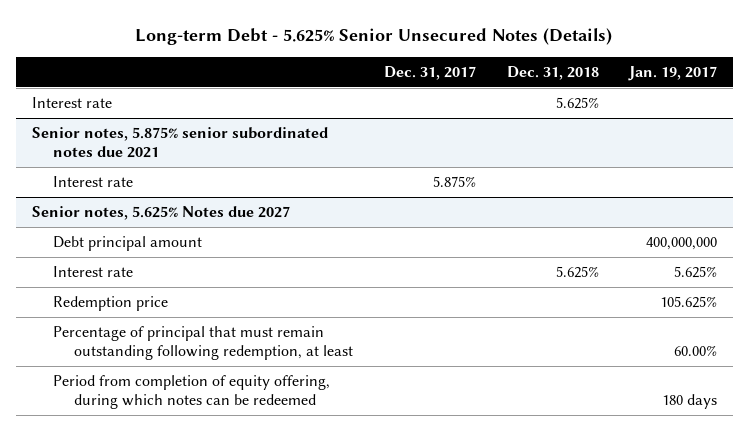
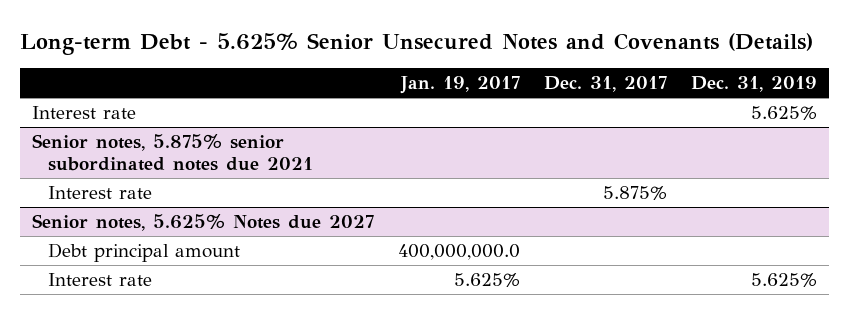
[135,27,613,45] Long-term Debt - 5.625% Senior Unsecured Notes (Details) -> [19,33,813,56] Long-term Debt - 5.625% Senior Unsecured Notes and Covenants (Details)
[506,65,599,80] Dec. 31, 2018 -> none
none -> [690,76,817,93] Dec. 31, 2019
[646,237,718,251] 400,000,000 -> [397,244,520,261] 400,000,000.0
[52,296,168,312] Redemption price -> none
[52,326,353,360] Percentage of principal that must remain outstanding following redemption, at least -> none
[52,375,330,409] Period from completion of equity offering, during which notes can be redeemed -> none

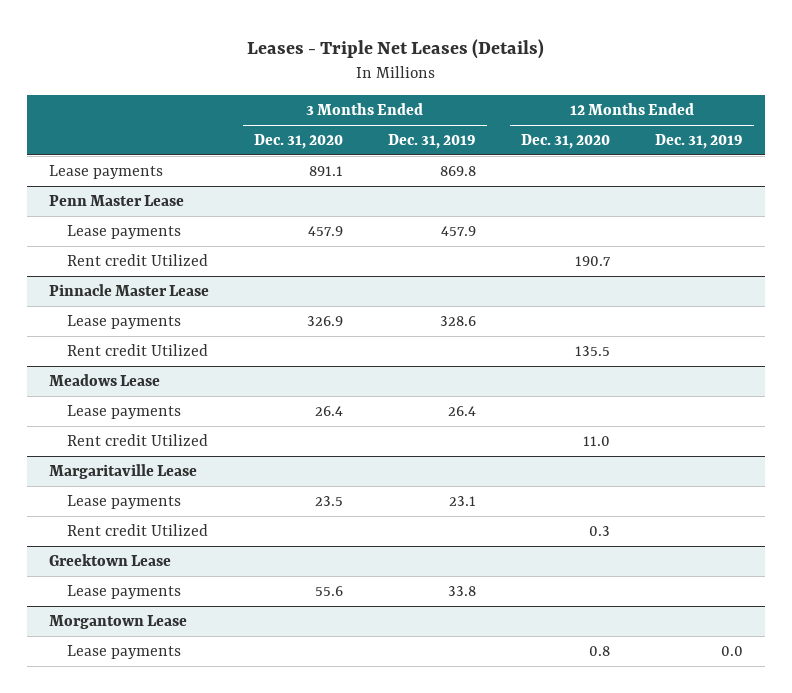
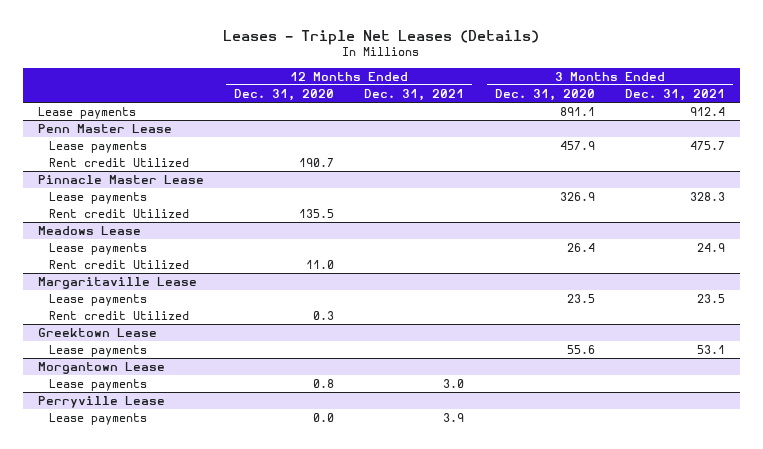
[387,133,476,149] Dec. 31, 2019 -> none
[654,133,743,149] Dec. 31, 2019 -> none
none -> [364,88,465,101] Dec. 31, 2021
none -> [625,88,726,101] Dec. 31, 2021
none -> [37,396,165,409] Perryville Lease
none -> [49,413,148,426] Lease payments

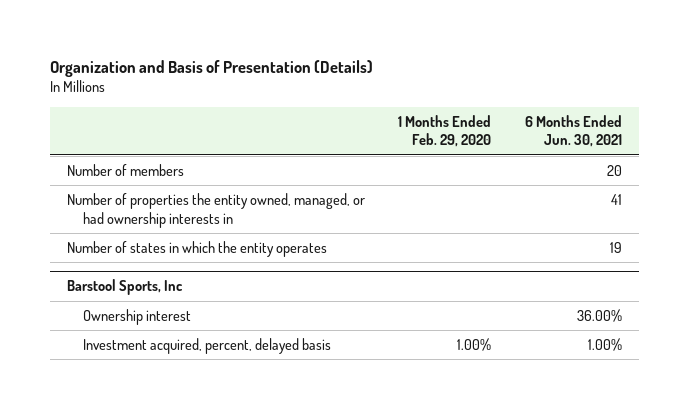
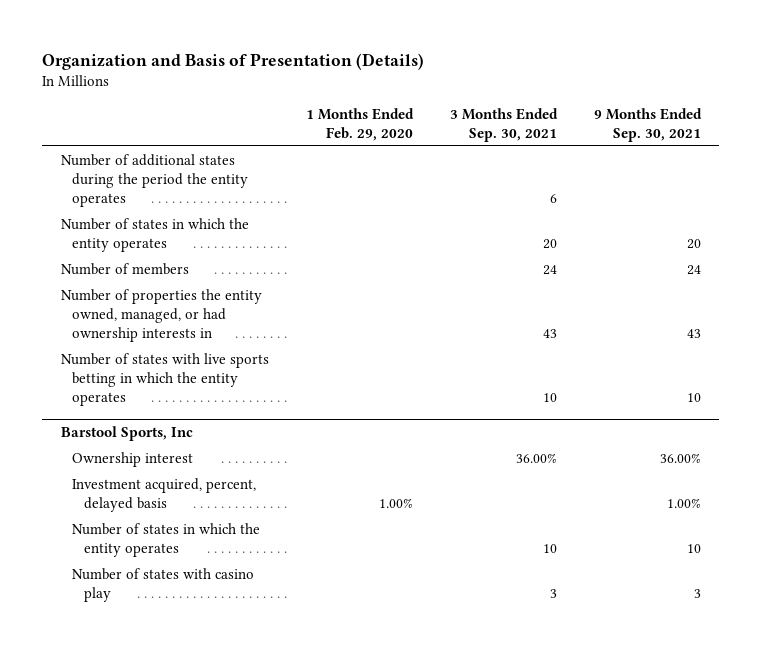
[524,114,622,148] 6 Months Ended Jun. 30, 2021 -> none
none -> [449,107,558,142] 3 Months Ended Sep. 30, 2021
none -> [593,107,702,142] 9 Months Ended Sep. 30, 2021
none -> [60,153,249,207] Number of additional states during the period the entity operates
[67,240,328,257] Number of states in which the entity operates -> [60,217,249,252] Number of states in which the entity operates
none -> [60,352,269,406] Number of states with live sports betting in which the entity operates
none -> [72,522,261,557] Number of states in which the entity operates
none -> [72,567,255,602] Number of states with casino play

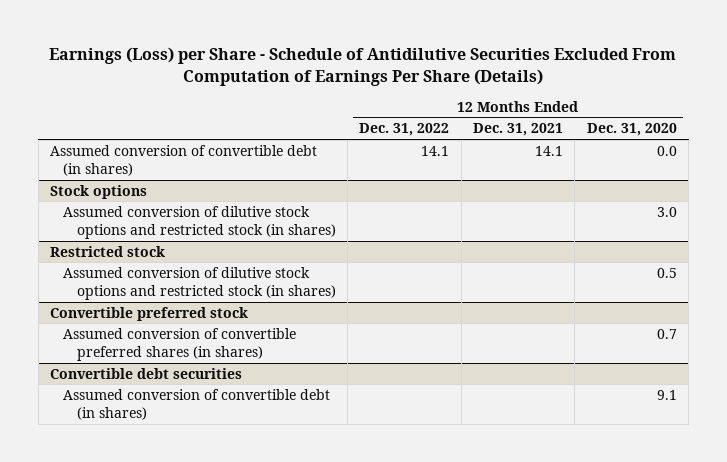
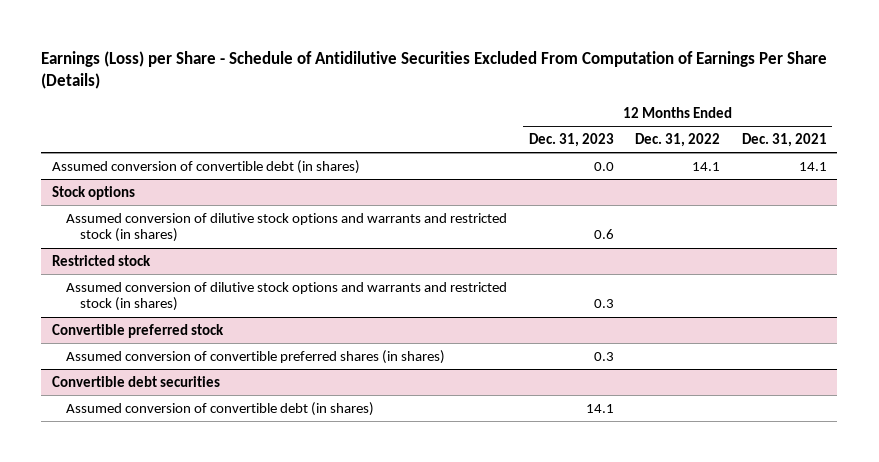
[586,123,677,137] Dec. 31, 2020 -> none
none -> [528,132,614,147] Dec. 31, 2023
[63,205,336,239] Assumed conversion of dilutive stock options and restricted stock (in shares) -> [66,212,508,243] Assumed conversion of dilutive stock options and warrants and restricted stock (in shares)
[63,266,336,300] Assumed conversion of dilutive stock options and restricted stock (in shares) -> [66,281,508,312] Assumed conversion of dilutive stock options and warrants and restricted stock (in shares)

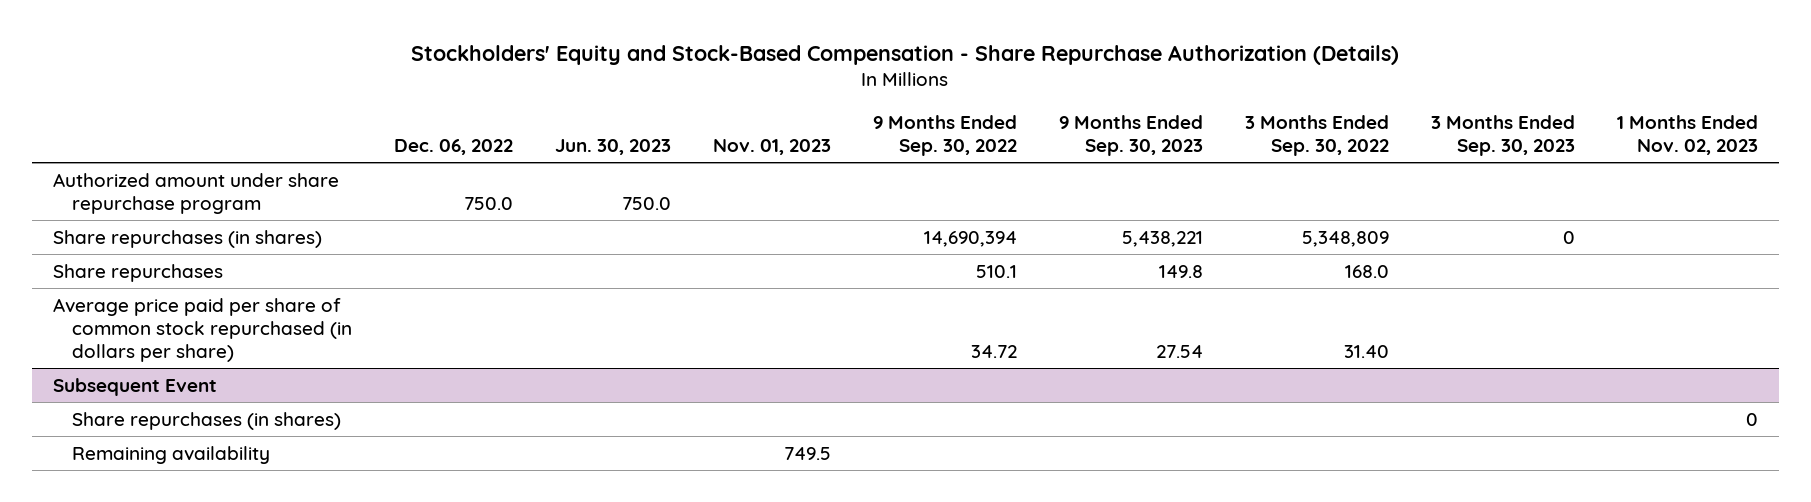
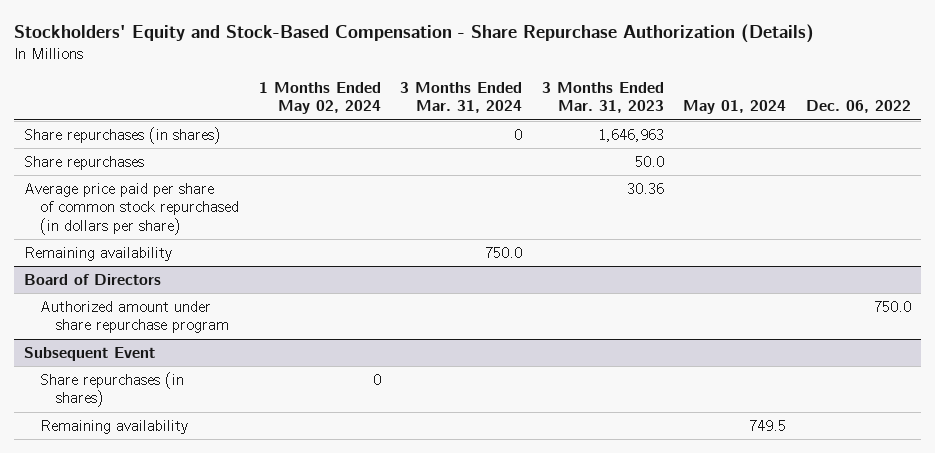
[555,139,672,156] Jun. 30, 2023 -> none
[713,139,832,156] Nov. 01, 2023 -> none
[873,114,1018,157] 9 Months Ended Sep. 30, 2022 -> none
[1058,114,1203,157] 9 Months Ended Sep. 30, 2023 -> none
[1244,114,1389,157] 3 Months Ended Sep. 30, 2022 -> none
[1430,114,1575,157] 3 Months Ended Sep. 30, 2023 -> none
[1616,114,1758,156] 1 Months Ended Nov. 02, 2023 -> none
none -> [258,81,381,115] 1 Months Ended May 02, 2024
none -> [400,81,523,114] 3 Months Ended Mar. 31, 2024
none -> [541,81,664,114] 3 Months Ended Mar. 31, 2023
none -> [683,100,787,115] May 01, 2024
[52,172,339,214] Authorized amount under share repurchase program -> none
none -> [24,246,173,261] Remaining availability
none -> [24,273,162,285] Board of Directors
none -> [40,300,230,334] Authorized amount under share repurchase program

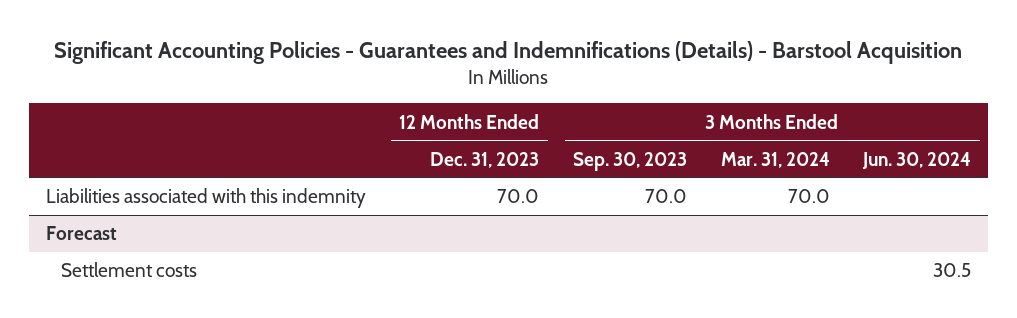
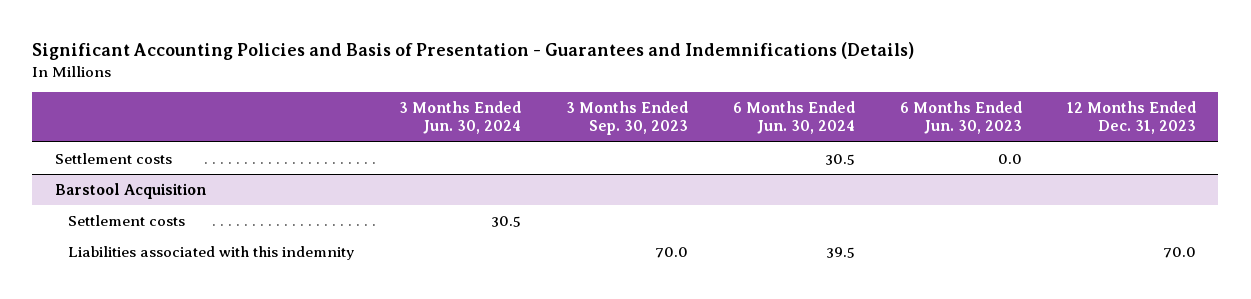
[54,41,963,65] Significant Accounting Policies - Guarantees and Indemnifications (Details) - Barstool Acquisition -> [32,42,915,61] Significant Accounting Policies and Basis of Presentation - Guarantees and Indemnifications (Details)
[720,151,830,168] Mar. 31, 2024 -> none
none -> [732,100,855,135] 6 Months Ended Jun. 30, 2024
none -> [899,100,1022,135] 6 Months Ended Jun. 30, 2023
[45,188,366,209] Liabilities associated with this indemnity -> none
none -> [54,152,172,164] Settlement costs
[45,226,117,241] Forecast -> [54,182,206,199] Barstool Acquisition
none -> [67,245,354,260] Liabilities associated with this indemnity

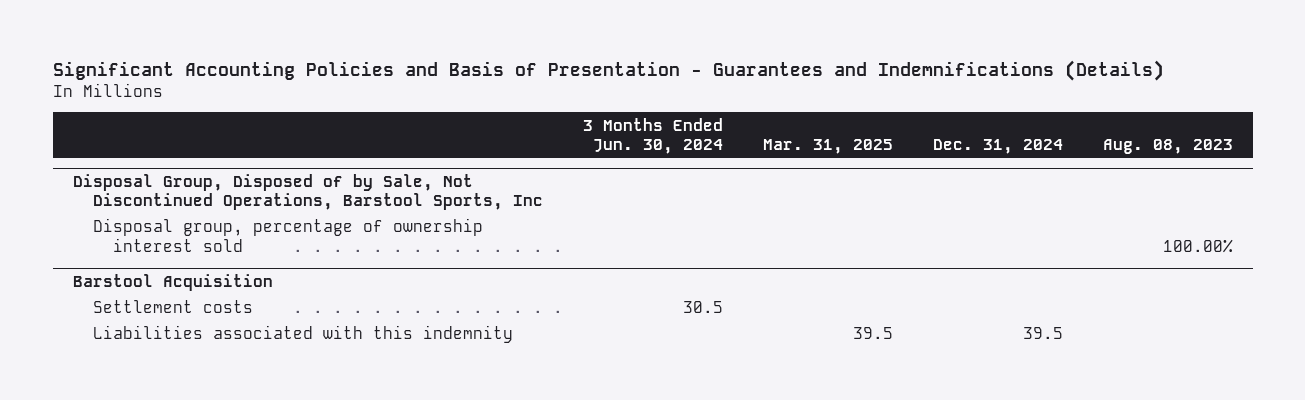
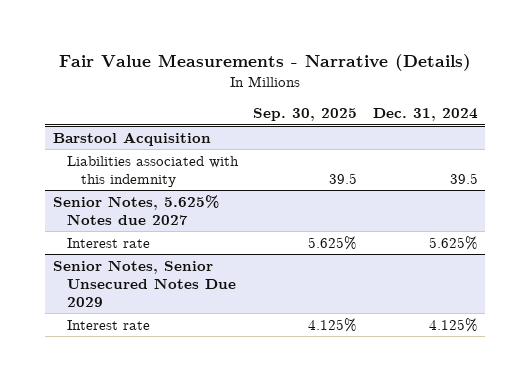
[52,60,1164,82] Significant Accounting Policies and Basis of Presentation - Guarantees and Indemnifications (Details) -> [59,54,472,72] Fair Value Measurements - Narrative (Details)
[582,117,723,155] 3 Months Ended Jun. 30, 2024 -> none
[762,139,893,155] Mar. 31, 2025 -> none
[1102,139,1233,155] Aug. 08, 2023 -> none
none -> [253,107,358,121] Sep. 30, 2025
[72,174,543,211] Disposal Group, Disposed of by Sale, Not Discontinued Operations, Barstool Sports, Inc -> none
[92,218,483,252] Disposal group, percentage of ownership interest sold -> none
[92,300,253,314] Settlement costs -> none
none -> [52,194,219,225] Senior Notes, 5.625% Notes due 2027
none -> [66,237,150,248] Interest rate
none -> [52,259,236,307] Senior Notes, Senior Unsecured Notes Due 2029
none -> [66,319,150,330] Interest rate

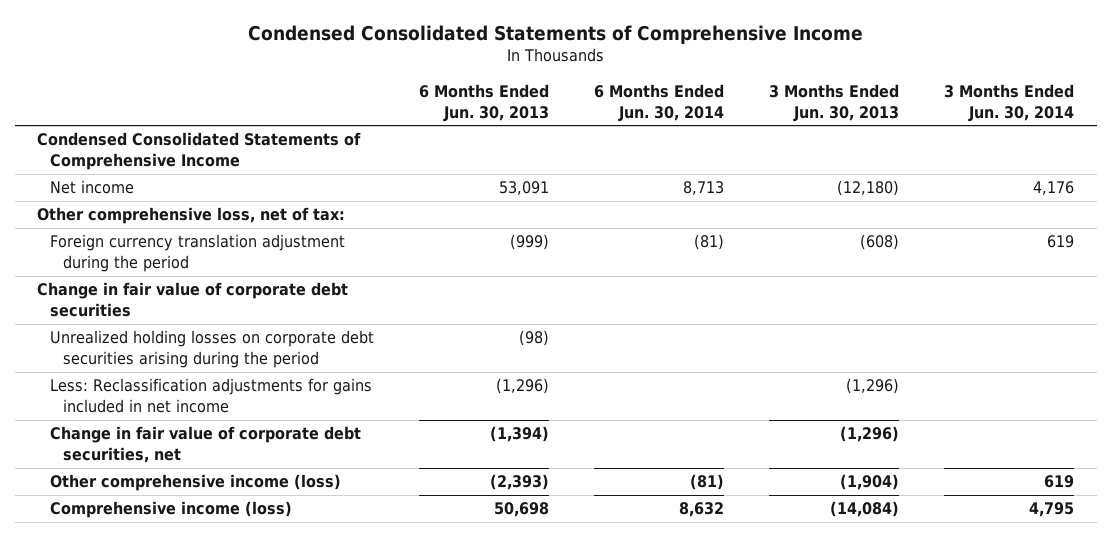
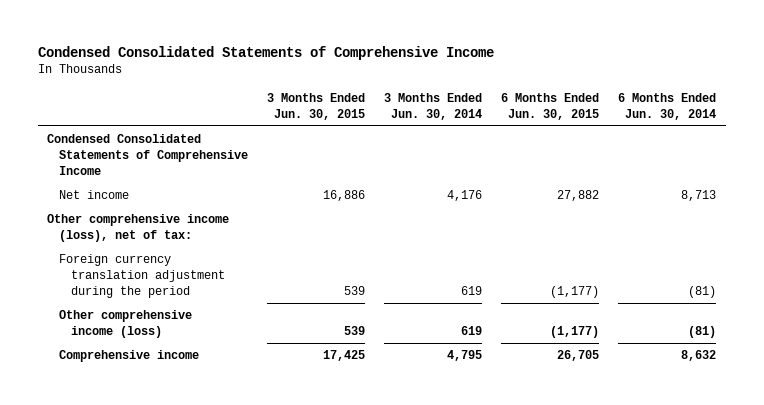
[419,83,550,122] 6 Months Ended Jun. 30, 2013 -> none
[769,83,900,122] 3 Months Ended Jun. 30, 2013 -> none
none -> [267,92,366,120] 3 Months Ended Jun. 30, 2015
none -> [501,92,600,120] 6 Months Ended Jun. 30, 2015
[37,207,346,225] Other comprehensive loss, net of tax: -> [47,214,230,243] Other comprehensive income (loss), net of tax:
[37,282,349,318] Change in fair value of corporate debt securities -> none
[50,330,375,369] Unrealized holding losses on corporate debt securities arising during the period -> none
[50,378,373,414] Less: Reclassification adjustments for gains included in net income -> none
[50,426,362,464] Change in fair value of corporate debt securities, net -> none
[50,501,293,519] Comprehensive income (loss) -> [59,350,200,363] Comprehensive income

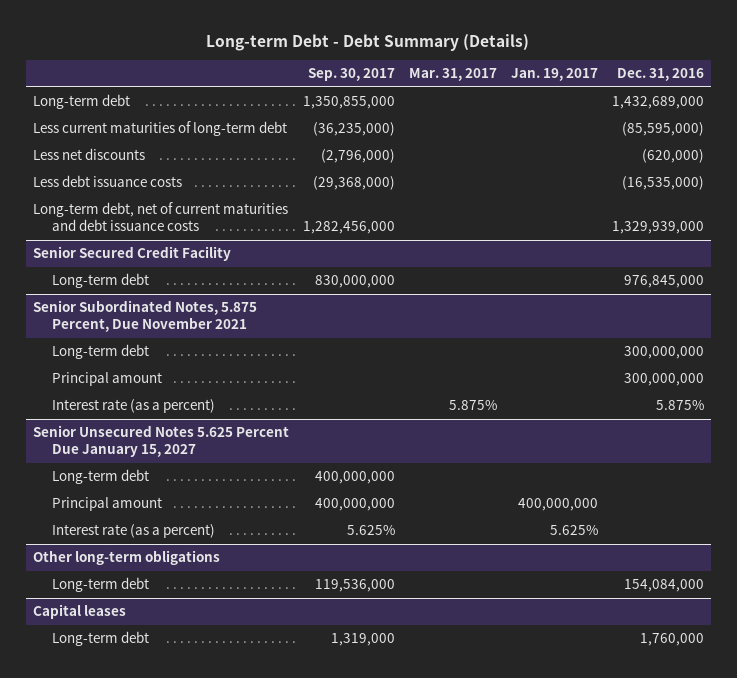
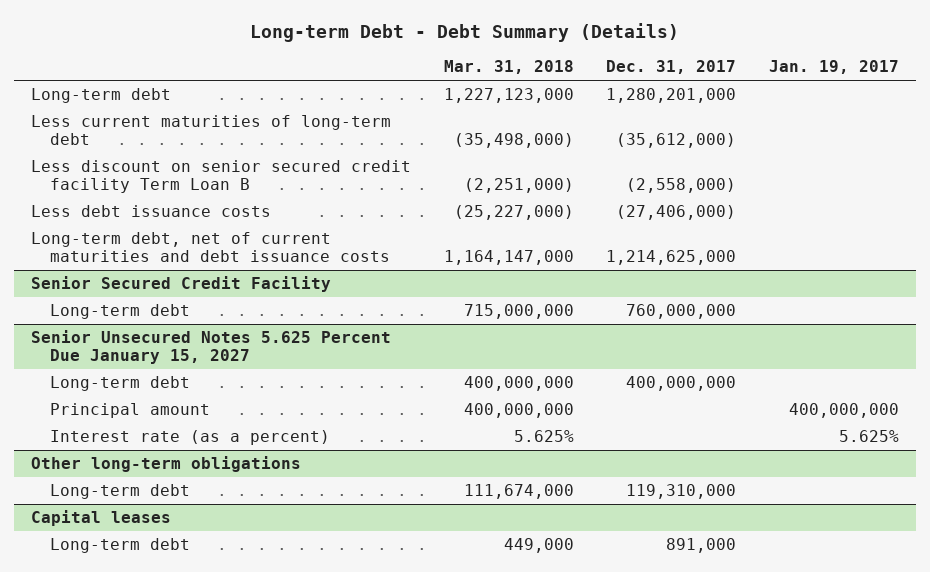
[308,68,396,82] Sep. 30, 2017 -> none
[408,68,497,82] Mar. 31, 2017 -> none
[616,68,704,82] Dec. 31, 2016 -> none
none -> [443,60,574,75] Mar. 31, 2018
none -> [606,60,737,75] Dec. 31, 2017
[33,148,146,161] Less net discounts -> [30,160,411,194] Less discount on senior secured credit facility Term Loan B
[33,300,258,333] Senior Subordinated Notes, 5.875 Percent, Due November 2021 -> none
[52,344,150,360] Long-term debt -> none
[52,372,163,387] Principal amount -> none
[52,399,216,414] Interest rate (as a percent) -> none

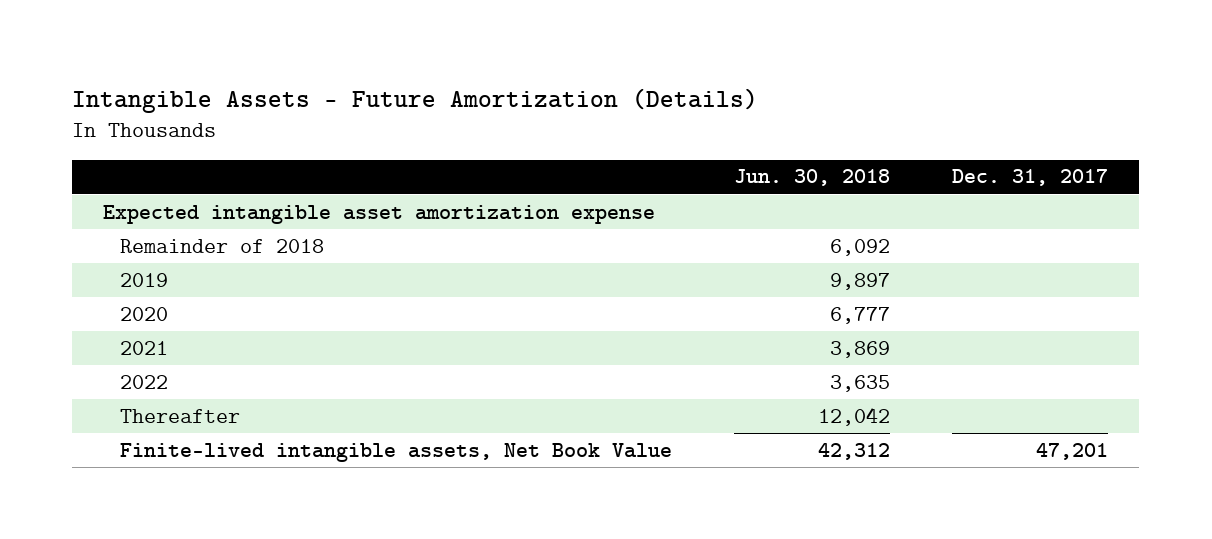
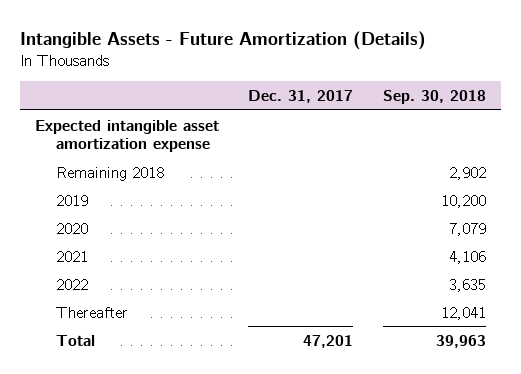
[734,169,891,187] Jun. 30, 2018 -> none
none -> [382,89,486,104] Sep. 30, 2018
[119,238,324,253] Remainder of 2018 -> [55,166,164,181] Remaining 2018
[119,442,672,462] Finite-lived intangible assets, Net Book Value -> [55,334,95,346] Total

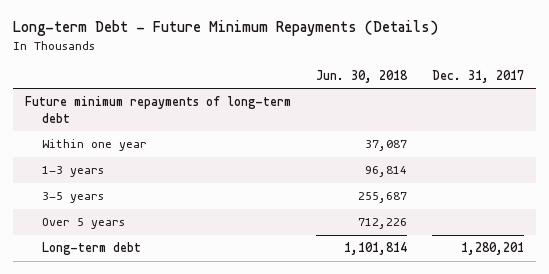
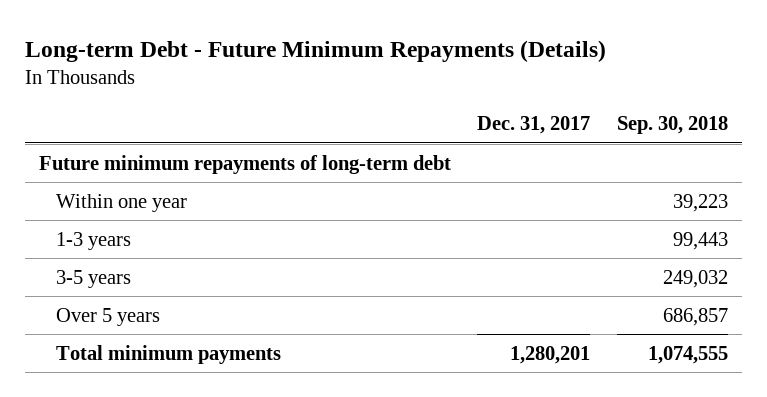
[315,69,408,83] Jun. 30, 2018 -> none
none -> [617,116,729,135] Sep. 30, 2018
[42,242,142,256] Long-term debt -> [55,344,281,364] Total minimum payments

